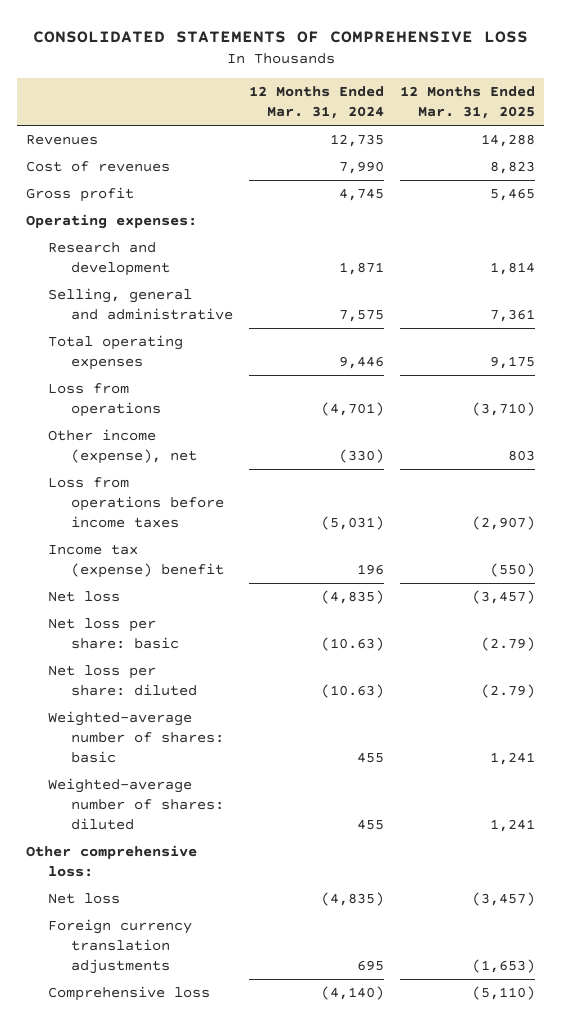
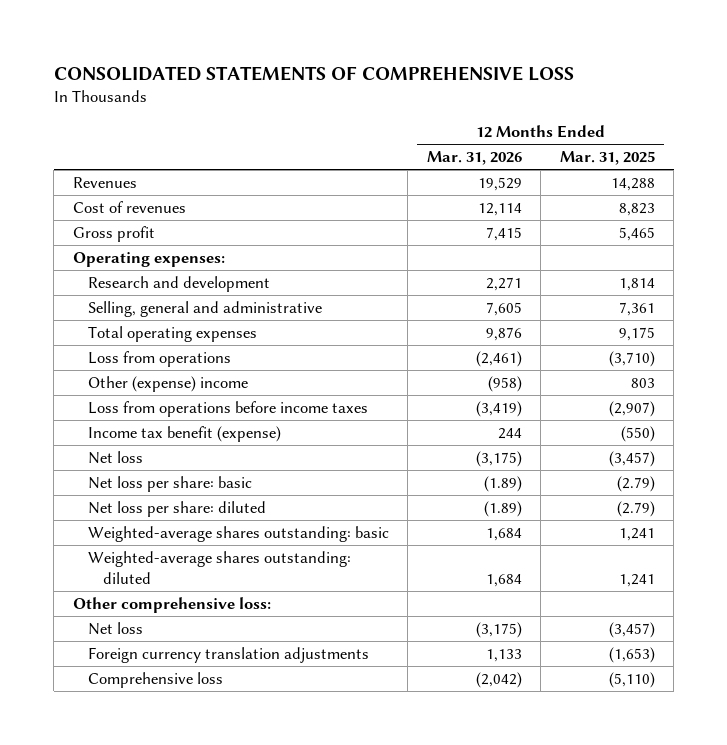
[249,86,385,120] 12 Months Ended Mar. 31, 2024 -> none
none -> [426,151,522,166] Mar. 31, 2026
[48,429,197,465] Other income (expense), net -> [88,376,249,393] Other (expense) income
[48,544,224,579] Income tax (expense) benefit -> [88,426,282,443] Income tax benefit (expense)
[48,711,224,763] Weighted-average number of shares: basic -> [88,526,390,543] Weighted-average shares outstanding: basic
[48,778,224,830] Weighted-average number of shares: diluted -> [88,551,352,585] Weighted-average shares outstanding: diluted

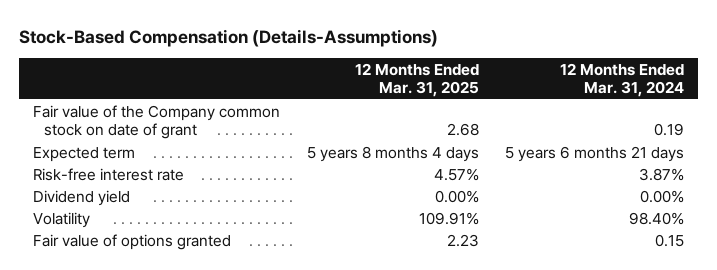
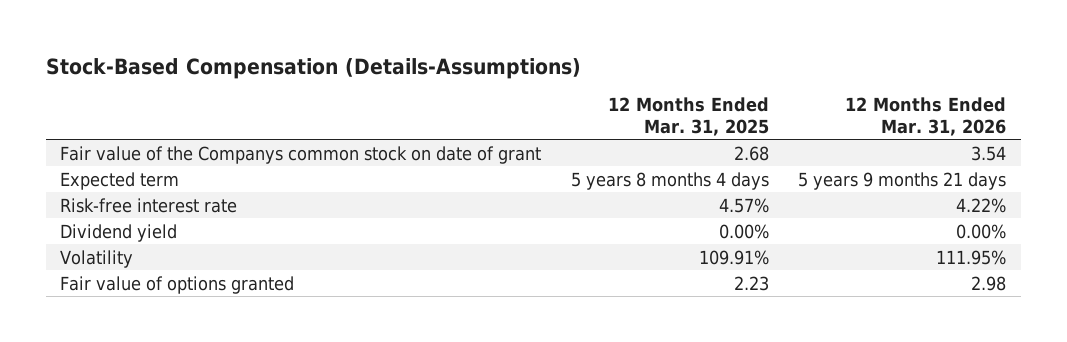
[560,62,685,98] 12 Months Ended Mar. 31, 2024 -> none
none -> [845,97,1007,136] 12 Months Ended Mar. 31, 2026
[32,104,280,139] Fair value of the Company common stock on date of grant -> [60,145,542,164] Fair value of the Companys common stock on date of grant

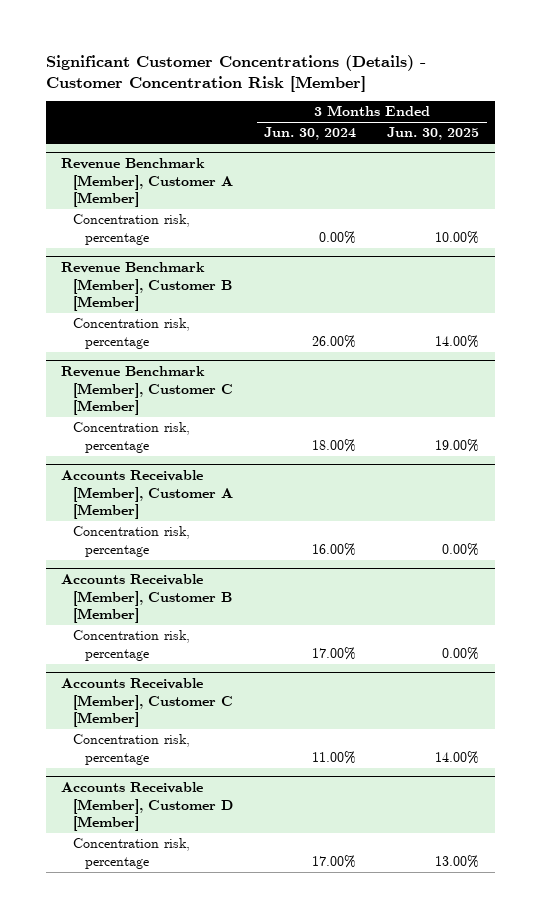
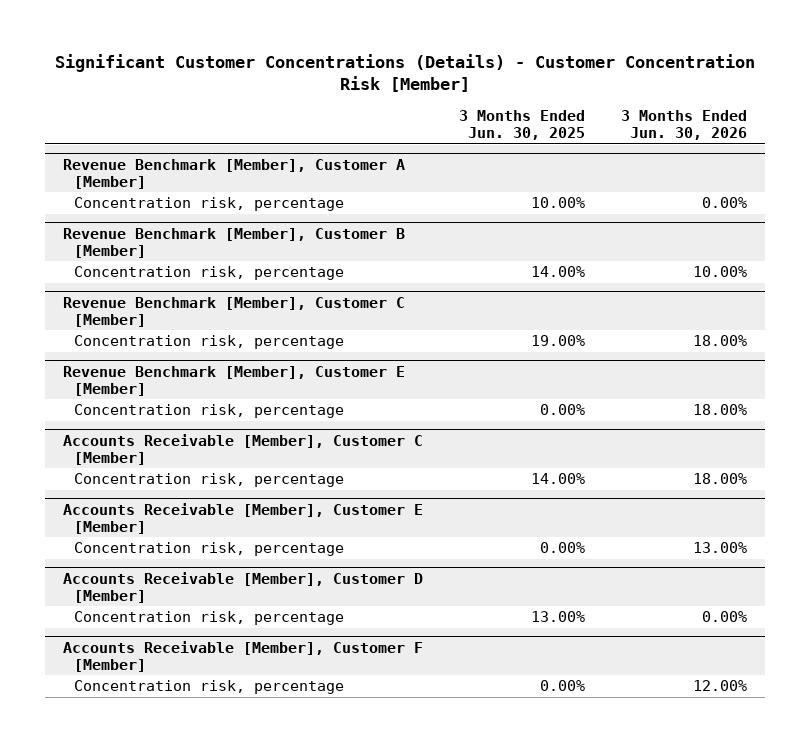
[264,127,357,141] Jun. 30, 2024 -> none
none -> [621,110,748,141] 3 Months Ended Jun. 30, 2026
[61,469,234,520] Accounts Receivable [Member], Customer A [Member] -> none
[73,526,191,557] Concentration risk, percentage -> none
[61,573,233,624] Accounts Receivable [Member], Customer B [Member] -> none
none -> [62,365,405,396] Revenue Benchmark [Member], Customer E [Member]
none -> [62,502,423,534] Accounts Receivable [Member], Customer E [Member]
none -> [74,542,345,557] Concentration risk, percentage
none -> [62,640,423,672] Accounts Receivable [Member], Customer F [Member]
none -> [74,680,345,695] Concentration risk, percentage

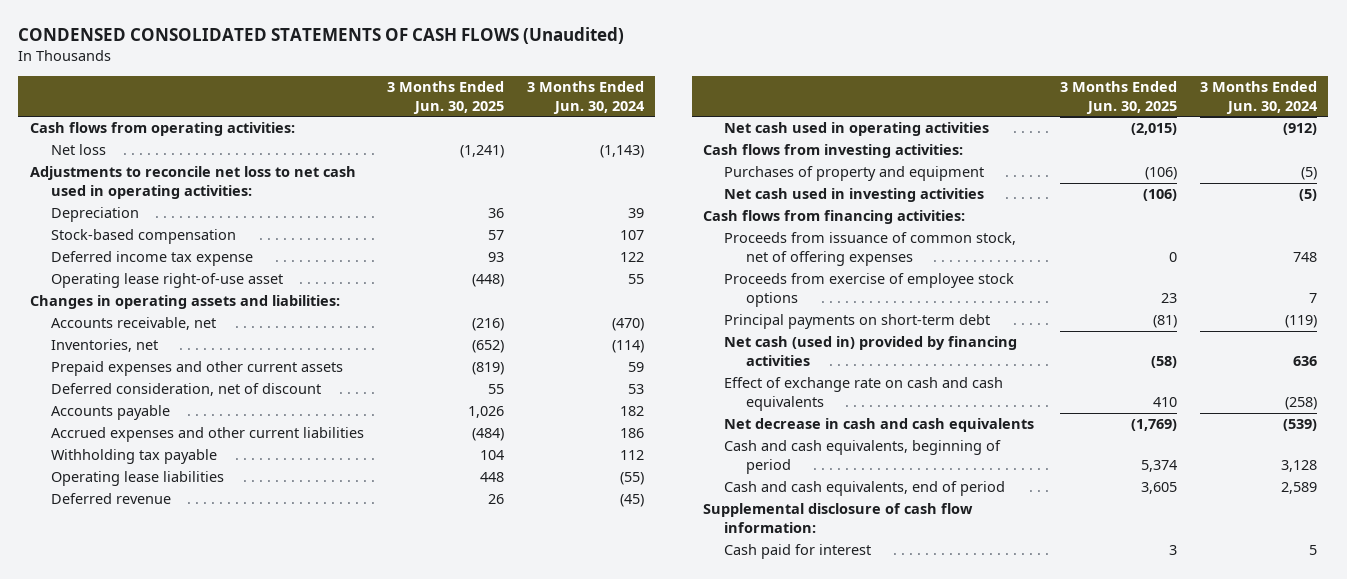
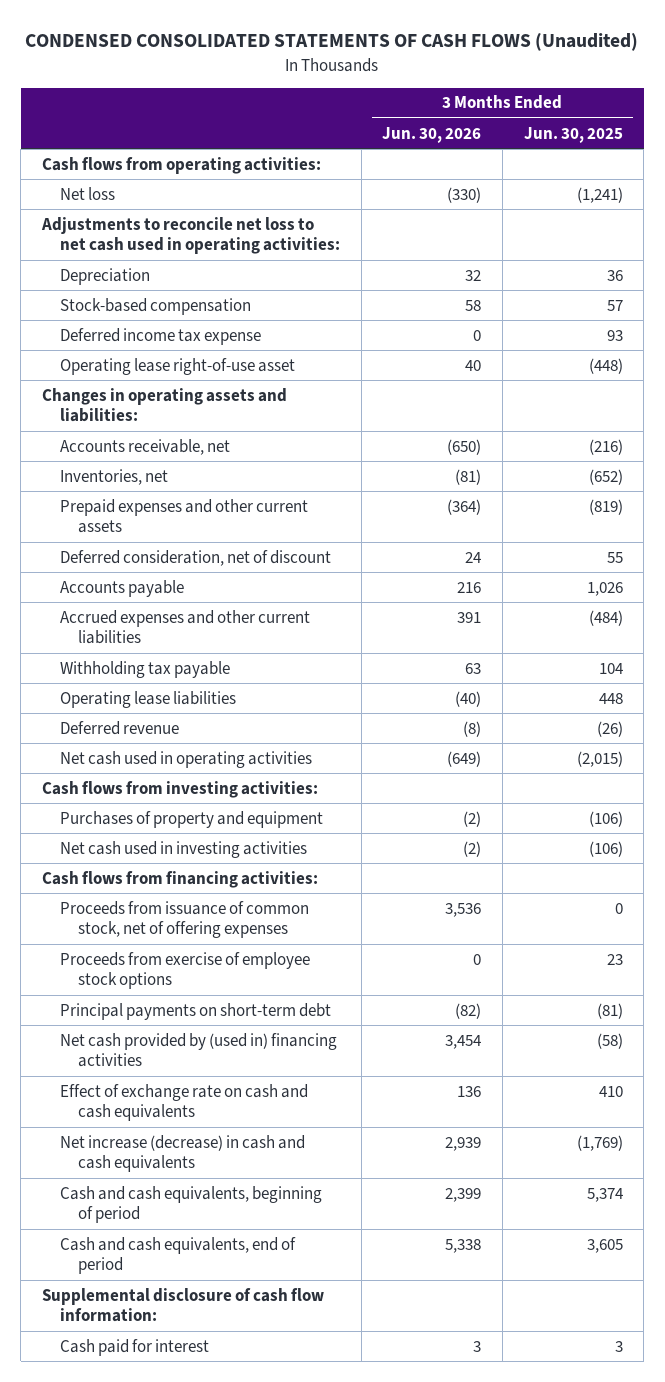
[526,81,645,114] 3 Months Ended Jun. 30, 2024 -> none
none -> [382,126,482,143] Jun. 30, 2026
[487,494,504,505] 26 -> [596,720,623,737] (26)
[724,336,1018,367] Net cash (used in) provided by financing activities -> [60,1032,338,1068] Net cash provided by (used in) financing activities
[724,418,1035,433] Net decrease in cash and cash equivalents -> [60,1134,306,1173] Net increase (decrease) in cash and cash equivalents

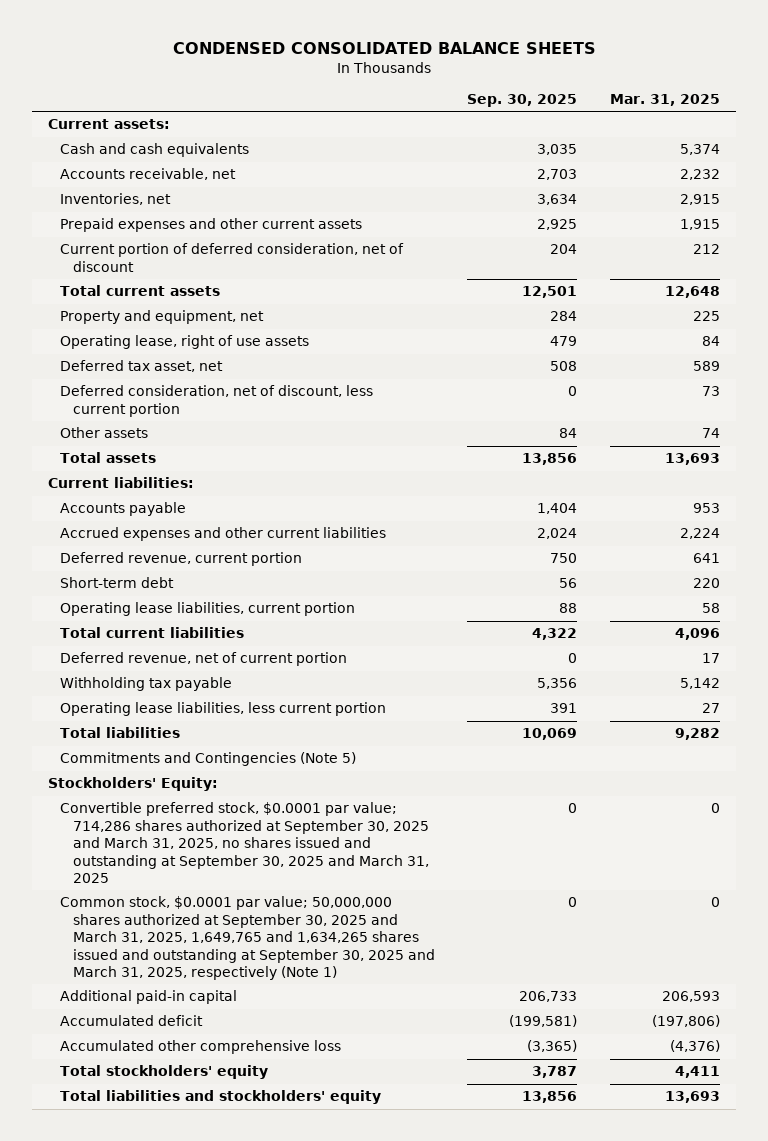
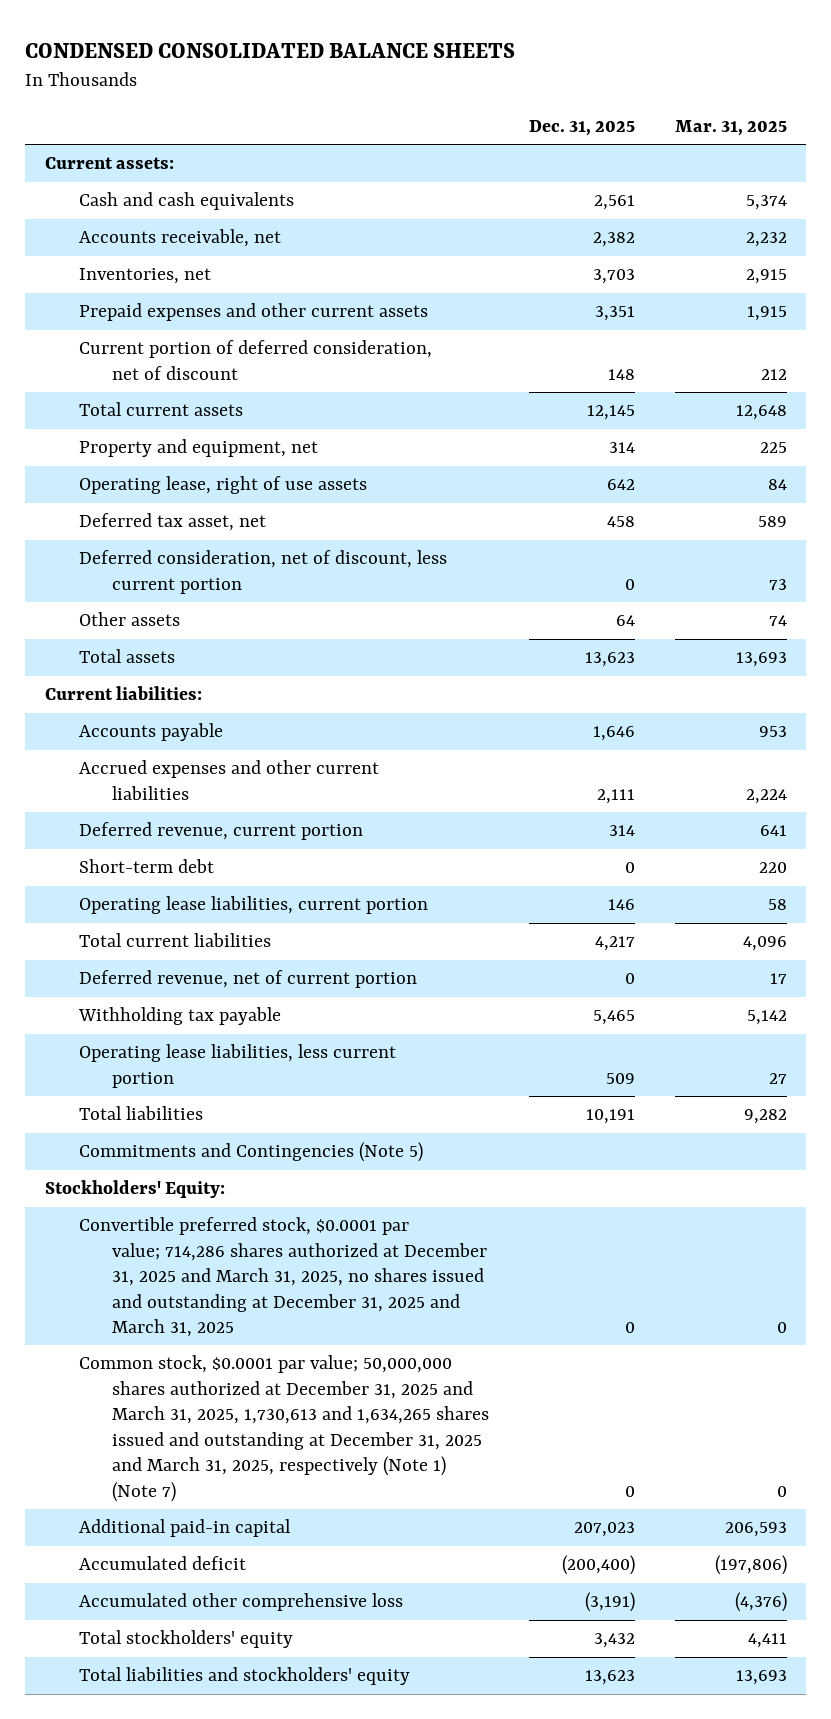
[467,94,578,108] Sep. 30, 2025 -> none
none -> [529,119,636,136] Dec. 31, 2025
[60,802,429,884] Convertible preferred stock, $0.0001 par value; 714,286 shares authorized at September 30, 2025 and March 31, 2025, no shares issued and outstanding at September 30, 2025 and March 31, 2025 -> [78,1217,488,1338] Convertible preferred stock, $0.0001 par value; 714,286 shares authorized at December 31, 2025 and March 31, 2025, no shares issued and outstanding at December 31, 2025 and March 31, 2025
[60,896,435,981] Common stock, $0.0001 par value; 50,000,000 shares authorized at September 30, 2025 and March 31, 2025, 1,649,765 and 1,634,265 shares issued and outstanding at September 30, 2025 and March 31, 2025, respectively (Note 1) -> [78,1355,490,1502] Common stock, $0.0001 par value; 50,000,000 shares authorized at December 31, 2025 and March 31, 2025, 1,730,613 and 1,634,265 shares issued and outstanding at December 31, 2025 and March 31, 2025, respectively (Note 1) (Note 7)

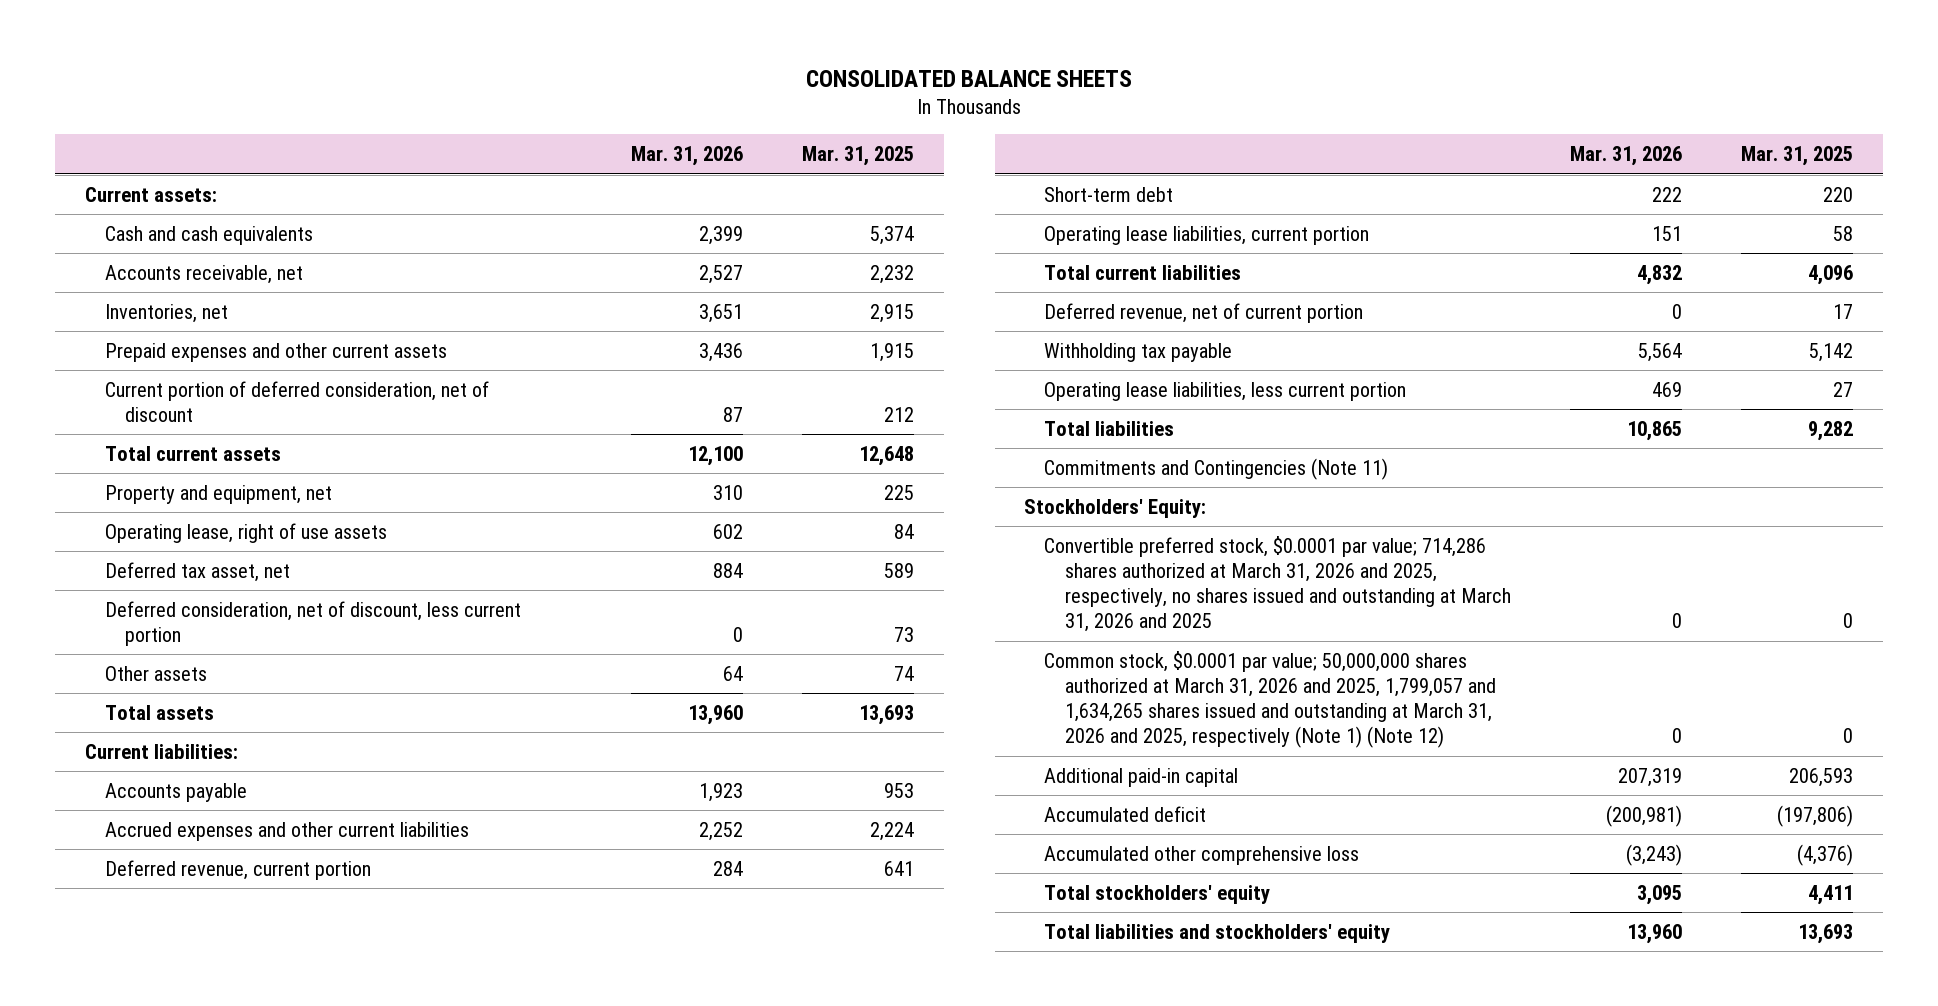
[24,42,515,58] CONDENSED CONSOLIDATED BALANCE SHEETS -> [806,69,1133,87] CONSOLIDATED BALANCE SHEETS
[529,119,636,136] Dec. 31, 2025 -> none
none -> [630,146,743,167] Mar. 31, 2026
[78,1142,423,1163] Commitments and Contingencies (Note 5) -> [1044,457,1389,480] Commitments and Contingencies (Note 11)
[78,1217,488,1338] Convertible preferred stock, $0.0001 par value; 714,286 shares authorized at December 31, 2025 and March 31, 2025, no shares issued and outstanding at December 31, 2025 and March 31, 2025 -> [1044,535,1511,633] Convertible preferred stock, $0.0001 par value; 714,286 shares authorized at March 31, 2026 and 2025, respectively, no shares issued and outstanding at March 31, 2026 and 2025
[78,1355,490,1502] Common stock, $0.0001 par value; 50,000,000 shares authorized at December 31, 2025 and March 31, 2025, 1,730,613 and 1,634,265 shares issued and outstanding at December 31, 2025 and March 31, 2025, respectively (Note 1) (Note 7) -> [1044,650,1496,749] Common stock, $0.0001 par value; 50,000,000 shares authorized at March 31, 2026 and 2025, 1,799,057 and 1,634,265 shares issued and outstanding at March 31, 2026 and 2025, respectively (Note 1) (Note 12)

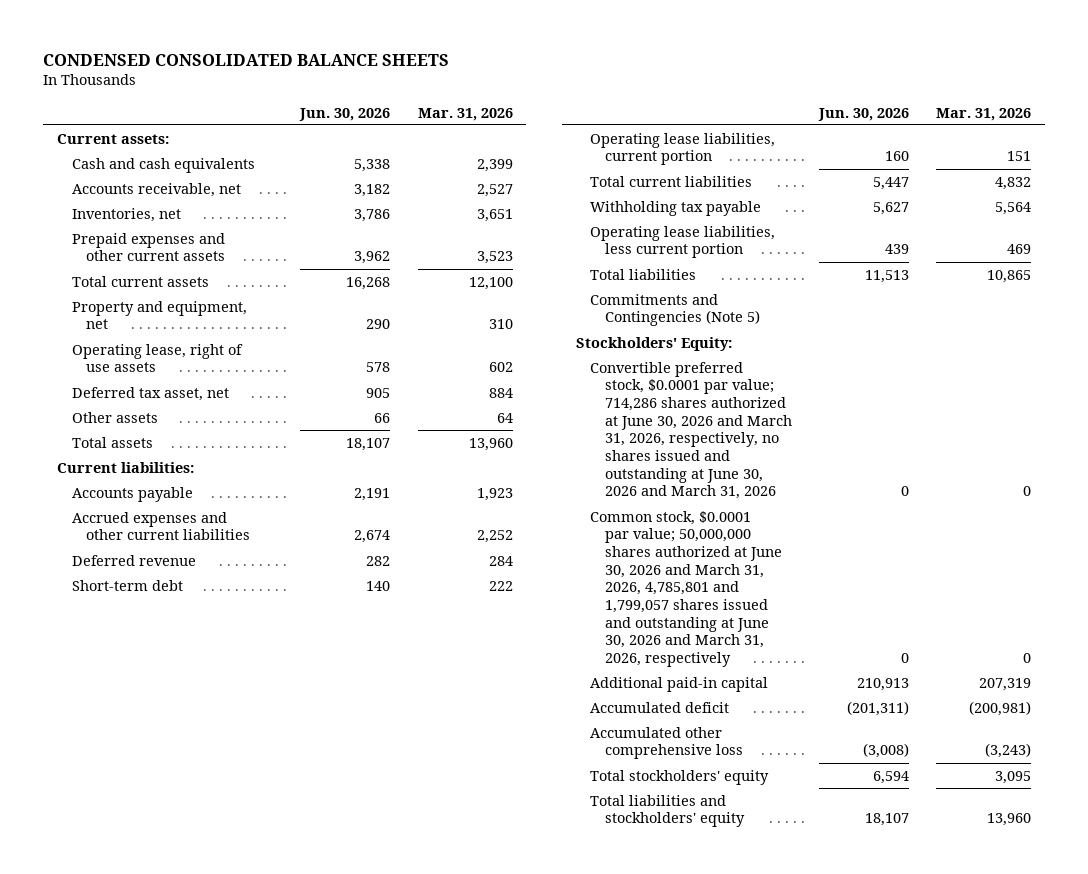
[806,69,1133,87] CONSOLIDATED BALANCE SHEETS -> [43,53,450,66] CONDENSED CONSOLIDATED BALANCE SHEETS
[802,146,915,167] Mar. 31, 2025 -> none
none -> [299,107,391,121] Jun. 30, 2026
[105,380,490,422] Current portion of deferred consideration, net of discount -> none
[698,342,743,362] 3,436 -> [476,251,513,265] 3,523
[105,600,522,646] Deferred consideration, net of discount, less current portion -> none
[105,859,372,880] Deferred revenue, current portion -> [71,554,196,566] Deferred revenue
[1044,302,1364,323] Deferred revenue, net of current portion -> none
[1044,457,1389,480] Commitments and Contingencies (Note 11) -> [590,293,760,327] Commitments and Contingencies (Note 5)
[1044,535,1511,633] Convertible preferred stock, $0.0001 par value; 714,286 shares authorized at March 31, 2026 and 2025, respectively, no shares issued and outstanding at March 31, 2026 and 2025 -> [590,361,792,500] Convertible preferred stock, $0.0001 par value; 714,286 shares authorized at June 30, 2026 and March 31, 2026, respectively, no shares issued and outstanding at June 30, 2026 and March 31, 2026
[1044,650,1496,749] Common stock, $0.0001 par value; 50,000,000 shares authorized at March 31, 2026 and 2025, 1,799,057 and 1,634,265 shares issued and outstanding at March 31, 2026 and 2025, respectively (Note 1) (Note 12) -> [590,510,782,667] Common stock, $0.0001 par value; 50,000,000 shares authorized at June 30, 2026 and March 31, 2026, 4,785,801 and 1,799,057 shares issued and outstanding at June 30, 2026 and March 31, 2026, respectively

